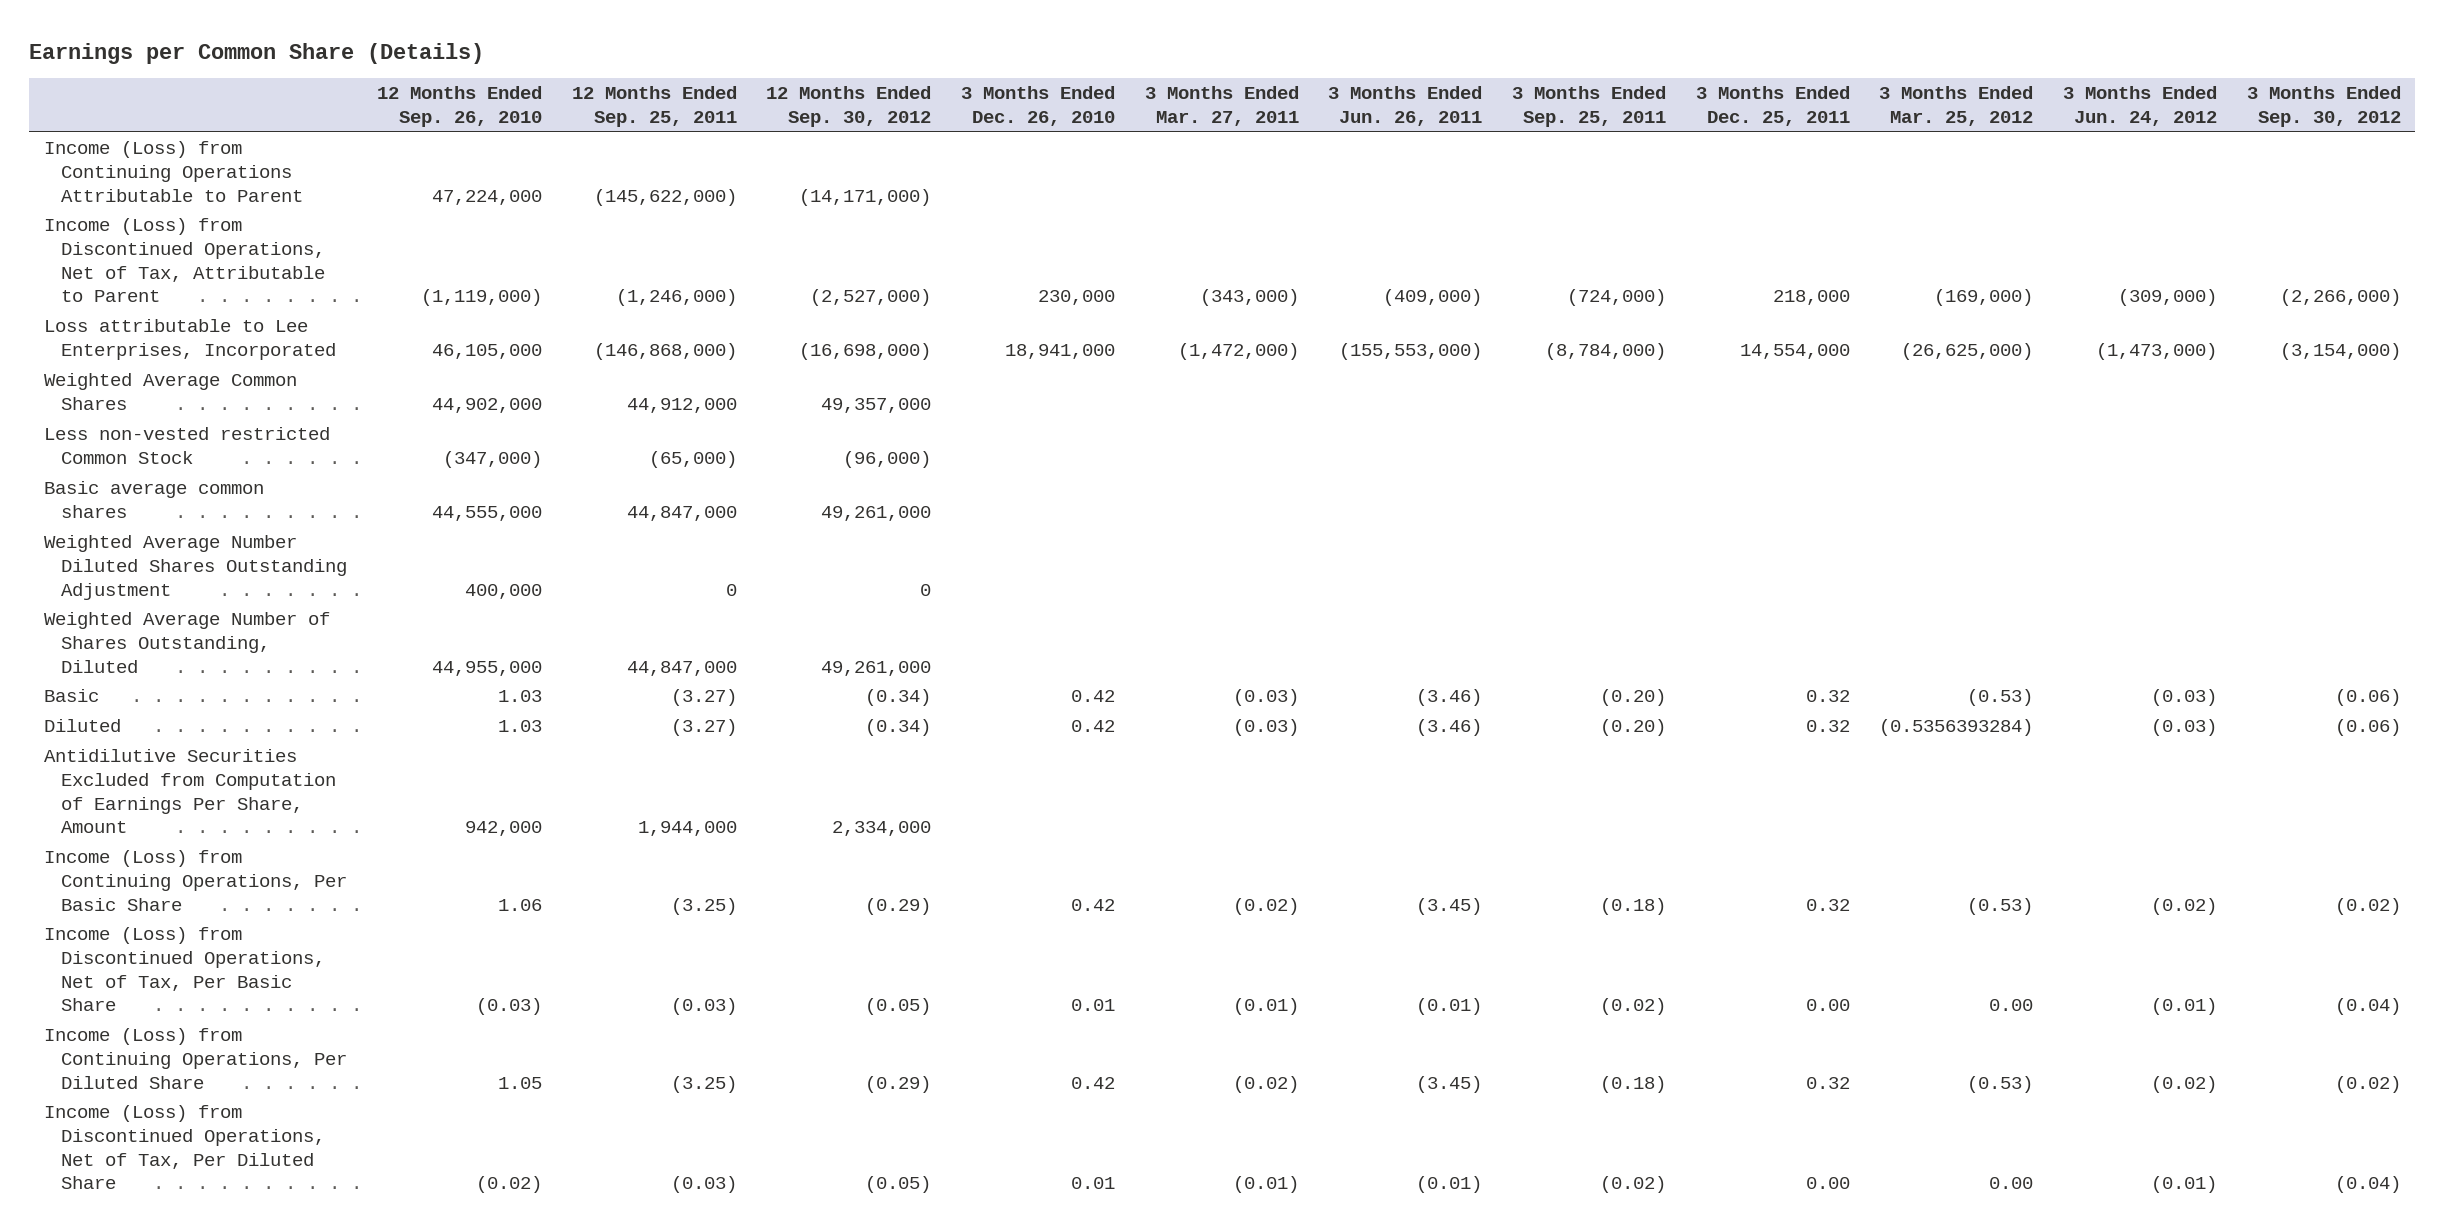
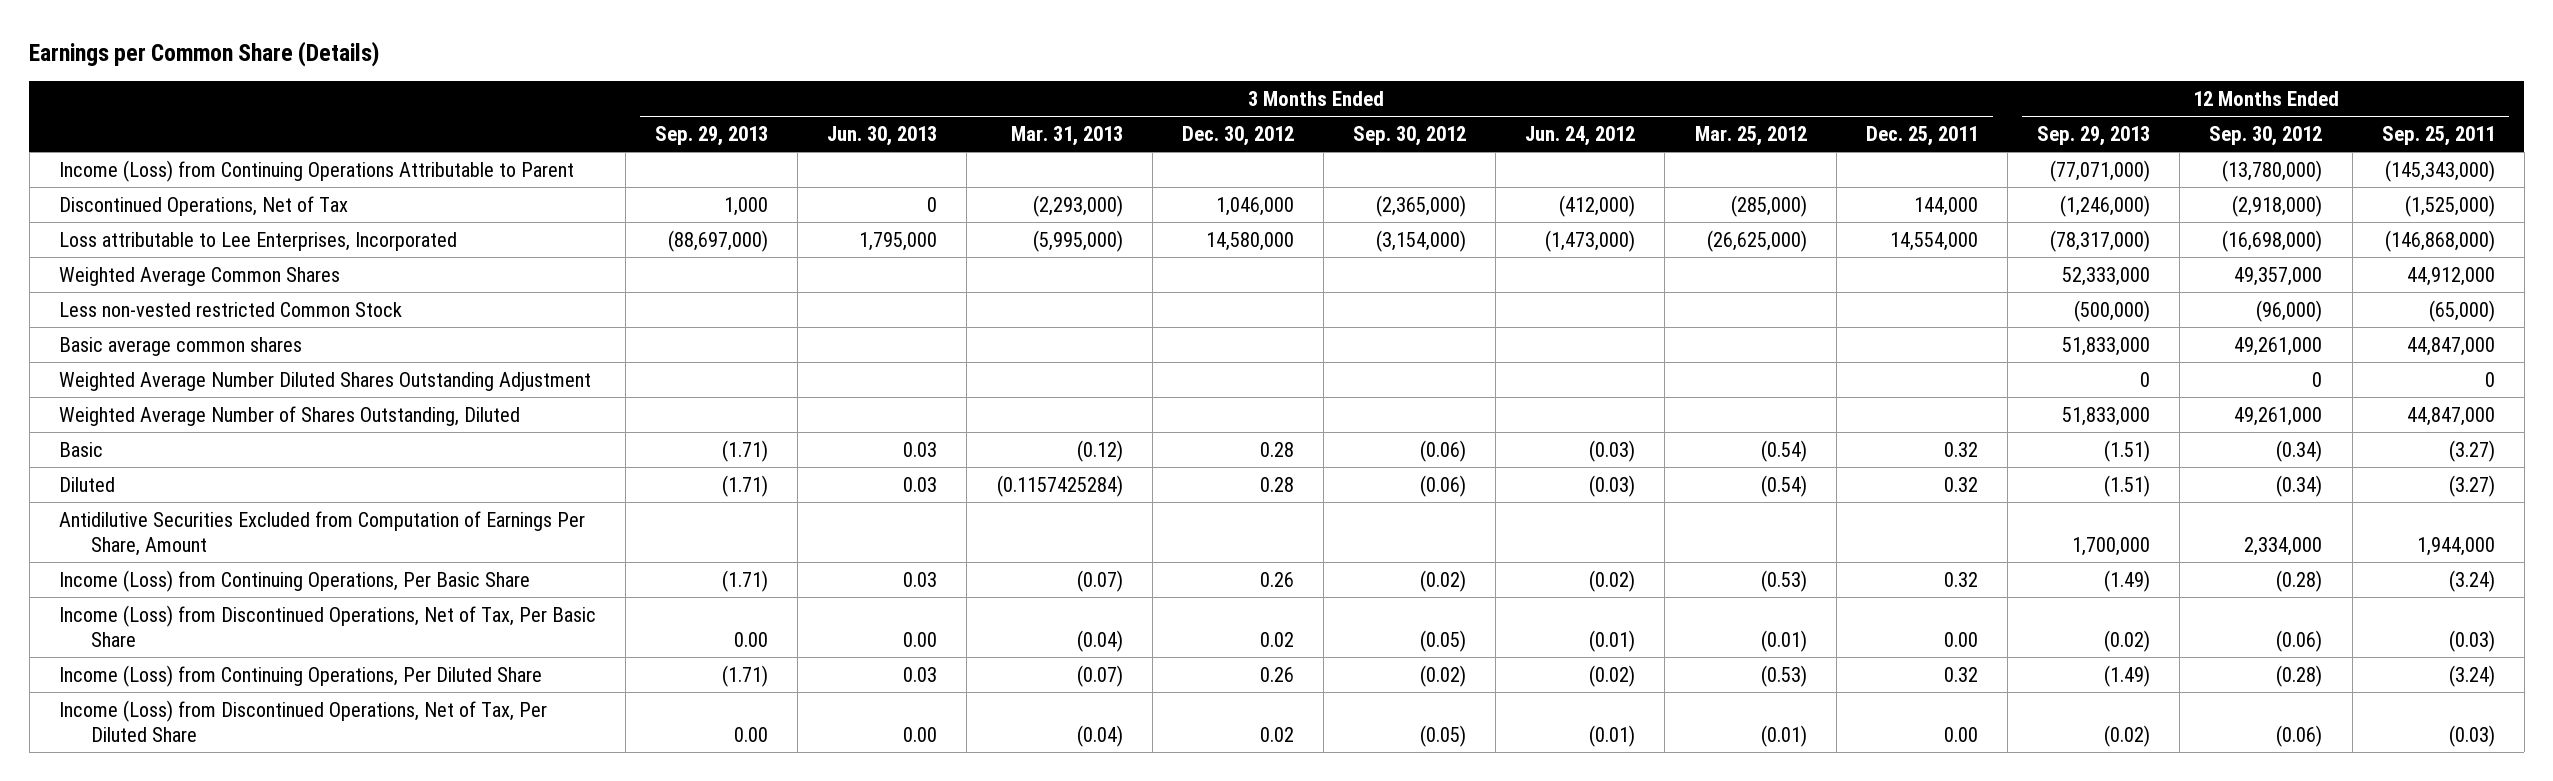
[377,86,543,127] 12 Months Ended Sep. 26, 2010 -> none
[961,86,1116,126] 3 Months Ended Dec. 26, 2010 -> none
[1144,86,1299,126] 3 Months Ended Mar. 27, 2011 -> none
[1328,86,1483,126] 3 Months Ended Jun. 26, 2011 -> none
[1512,86,1667,127] 3 Months Ended Sep. 25, 2011 -> none
none -> [655,125,769,146] Sep. 29, 2013
none -> [827,125,938,146] Jun. 30, 2013
none -> [1010,125,1123,146] Mar. 31, 2013
none -> [1181,125,1294,146] Dec. 30, 2012
none -> [2037,125,2151,146] Sep. 29, 2013
[593,188,737,206] (145,622,000) -> [2384,159,2495,182] (145,343,000)
[799,188,932,206] (14,171,000) -> [2222,159,2323,182] (13,780,000)
[44,218,326,303] Income (Loss) from Discontinued Operations, Net of Tax, Attributable to Parent -> [58,195,348,216] Discontinued Operations, Net of Tax
[615,289,737,307] (1,246,000) -> [2404,194,2495,217] (1,525,000)
[810,289,932,307] (2,527,000) -> [2232,194,2323,217] (2,918,000)
[1772,290,1850,306] 218,000 -> [1913,196,1978,216] 144,000
[1934,289,2034,307] (169,000) -> [1730,194,1807,217] (285,000)
[2117,289,2217,307] (309,000) -> [1559,194,1636,217] (412,000)
[2279,289,2401,307] (2,266,000) -> [1376,194,1467,217] (2,365,000)
[1967,689,2034,707] (0.53) -> [1760,439,1807,462] (0.54)
[1879,719,2034,737] (0.5356393284) -> [1760,474,1807,497] (0.54)
[670,897,737,915] (3.25) -> [2448,569,2495,592] (3.24)
[865,897,932,915] (0.29) -> [2276,569,2323,592] (0.28)
[865,998,932,1016] (0.05) -> [2276,630,2323,653] (0.06)
[1989,999,2034,1012] 0.00 -> [1760,630,1807,653] (0.01)
[2334,998,2401,1016] (0.04) -> [1420,630,1467,653] (0.05)
[670,1075,737,1093] (3.25) -> [2448,664,2495,687] (3.24)
[865,1075,932,1093] (0.29) -> [2276,664,2323,687] (0.28)
[865,1176,932,1194] (0.05) -> [2276,725,2323,748] (0.06)
[1989,1177,2034,1190] 0.00 -> [1760,725,1807,748] (0.01)
[2334,1176,2401,1194] (0.04) -> [1420,725,1467,748] (0.05)

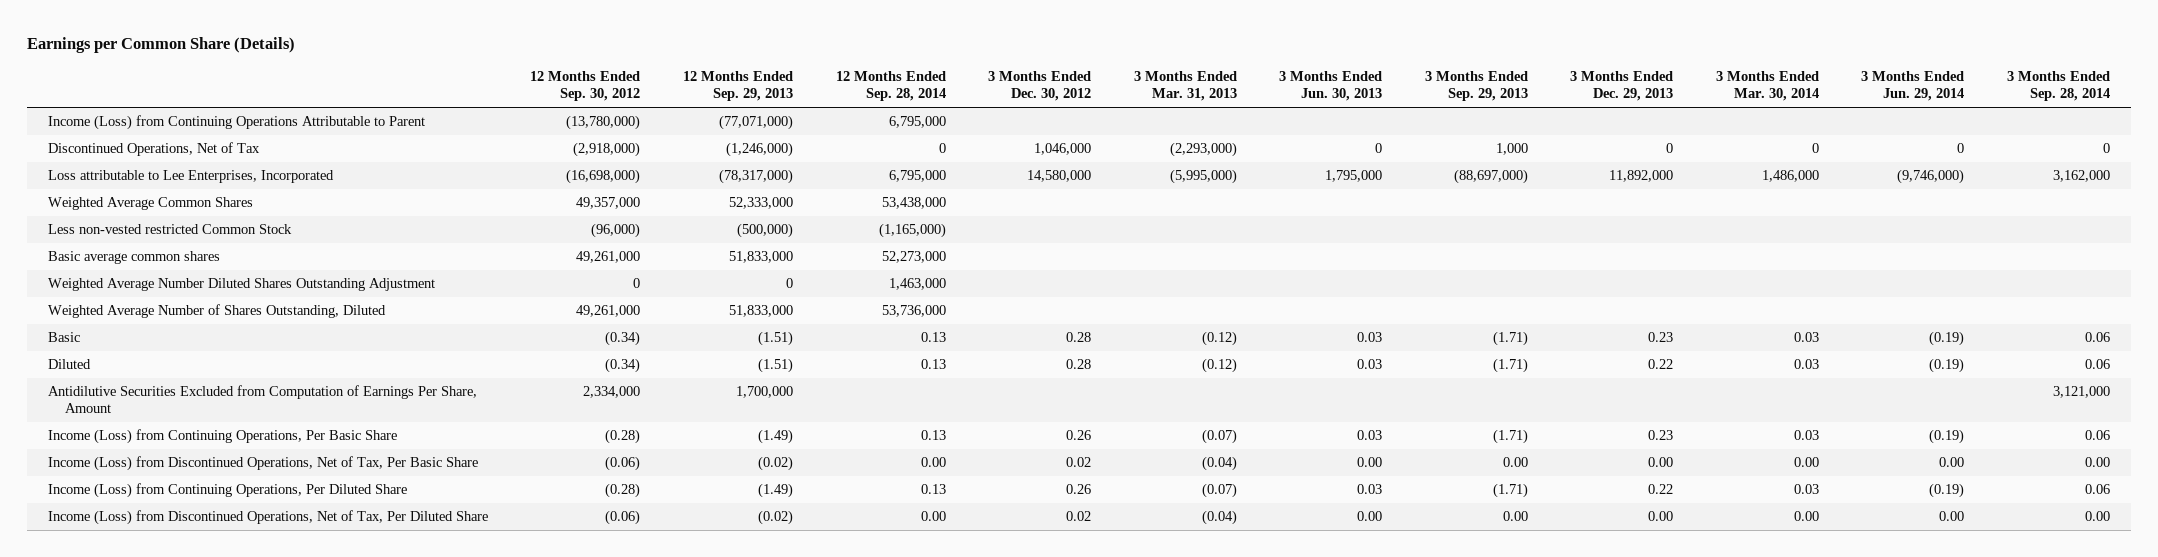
[1353,125,1467,146] Sep. 30, 2012 -> none
[1525,125,1636,146] Jun. 24, 2012 -> none
[1694,125,1807,146] Mar. 25, 2012 -> none
[1865,125,1978,146] Dec. 25, 2011 -> none
[2381,125,2495,146] Sep. 25, 2011 -> none
none -> [835,71,946,102] 12 Months Ended Sep. 28, 2014
none -> [1570,71,1674,102] 3 Months Ended Dec. 29, 2013
none -> [1715,71,1819,102] 3 Months Ended Mar. 30, 2014
none -> [1861,71,1965,102] 3 Months Ended Jun. 29, 2014
none -> [2006,71,2110,102] 3 Months Ended Sep. 28, 2014
[996,474,1123,497] (0.1157425284) -> [1201,357,1237,373] (0.12)

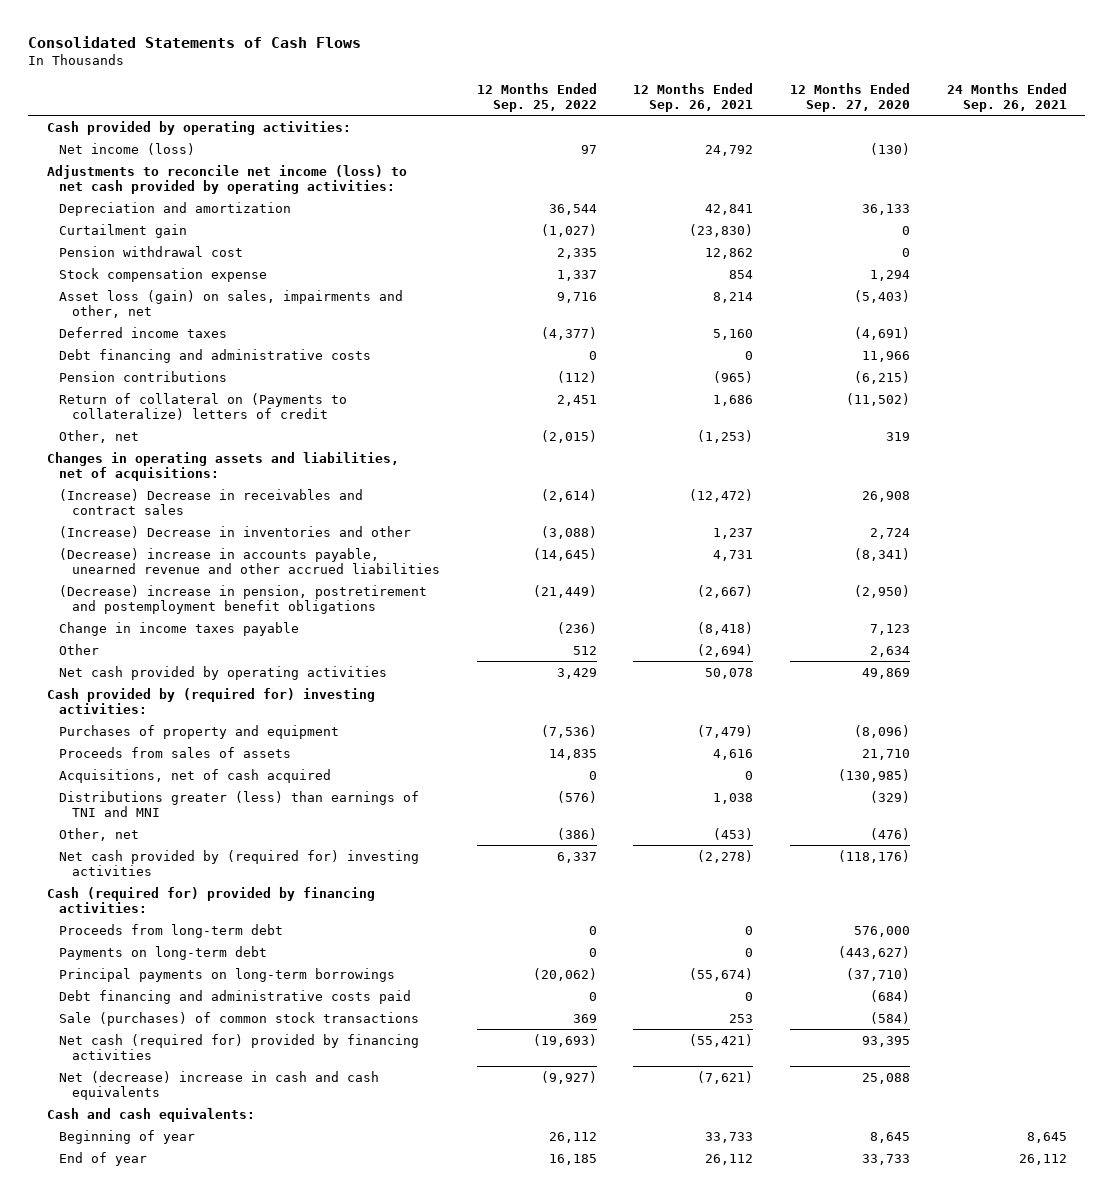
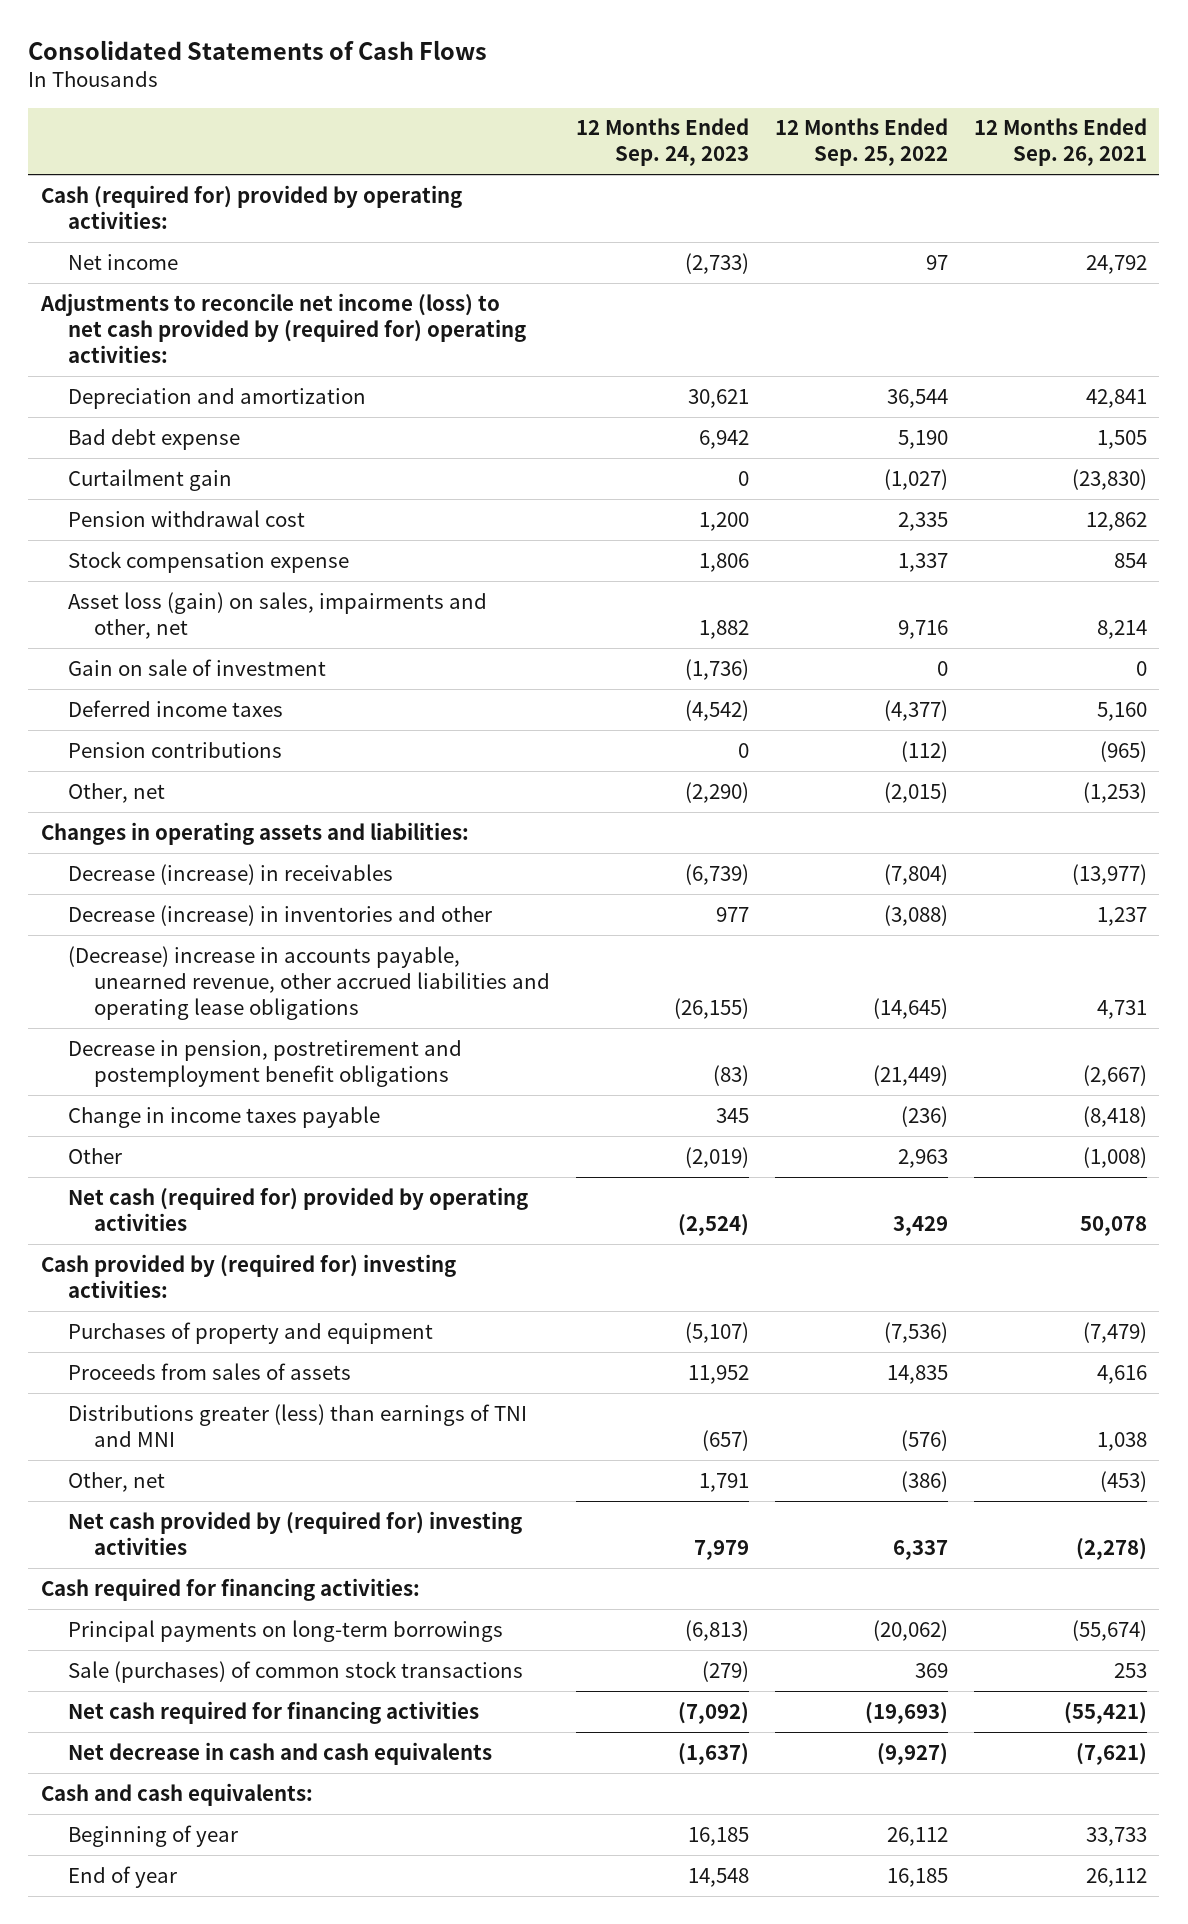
[790,82,911,113] 12 Months Ended Sep. 27, 2020 -> none
[947,82,1068,113] 24 Months Ended Sep. 26, 2021 -> none
none -> [576,118,750,167] 12 Months Ended Sep. 24, 2023
[46,120,351,135] Cash provided by operating activities: -> [41,184,463,229] Cash (required for) provided by operating activities:
[59,142,196,155] Net income (loss) -> [67,253,178,270] Net income
[46,164,407,195] Adjustments to reconcile net income (loss) to net cash provided by operating activities: -> [40,292,526,363] Adjustments to reconcile net income (loss) to net cash provided by (required for) operating activities:
none -> [67,428,240,450] Bad debt expense
none -> [67,658,326,676] Gain on sale of investment
[59,348,372,363] Debt financing and administrative costs -> none
[59,392,348,421] Return of collateral on (Payments to collateralize) letters of credit -> none
[46,451,399,482] Changes in operating assets and liabilities, net of acquisitions: -> [41,821,470,845] Changes in operating assets and liabilities:
[59,488,364,516] (Increase) Decrease in receivables and contract sales -> [67,863,393,885] Decrease (increase) in receivables
[540,488,597,502] (2,614) -> [883,863,948,885] (7,804)
[689,488,754,502] (12,472) -> [1071,863,1147,885] (13,977)
[59,525,412,538] (Increase) Decrease in inventories and other -> [67,904,492,926] Decrease (increase) in inventories and other
[59,547,440,575] (Decrease) increase in accounts payable, unearned revenue and other accrued liabilities -> [67,945,551,1020] (Decrease) increase in accounts payable, unearned revenue, other accrued liabilities and operating lease obligations
[59,584,428,615] (Decrease) increase in pension, postretirement and postemployment benefit obligations -> [67,1039,462,1087] Decrease in pension, postretirement and postemployment benefit obligations
[572,645,597,655] 512 -> [897,1148,948,1168] 2,963
[697,643,754,657] (2,694) -> [1082,1146,1147,1168] (1,008)
[59,665,388,680] Net cash provided by operating activities -> [67,1186,528,1231] Net cash (required for) provided by operating activities
[59,768,332,783] Acquisitions, net of cash acquired -> none
[59,923,284,938] Proceeds from long-term debt -> none
[59,945,268,960] Payments on long-term debt -> none
[46,886,375,914] Cash (required for) provided by financing activities: -> [41,1577,421,1601] Cash required for financing activities:
[59,989,412,1004] Debt financing and administrative costs paid -> none
[59,1033,420,1061] Net cash (required for) provided by financing activities -> [67,1700,479,1724] Net cash required for financing activities
[59,1070,380,1101] Net (decrease) increase in cash and cash equivalents -> [67,1741,492,1765] Net decrease in cash and cash equivalents

